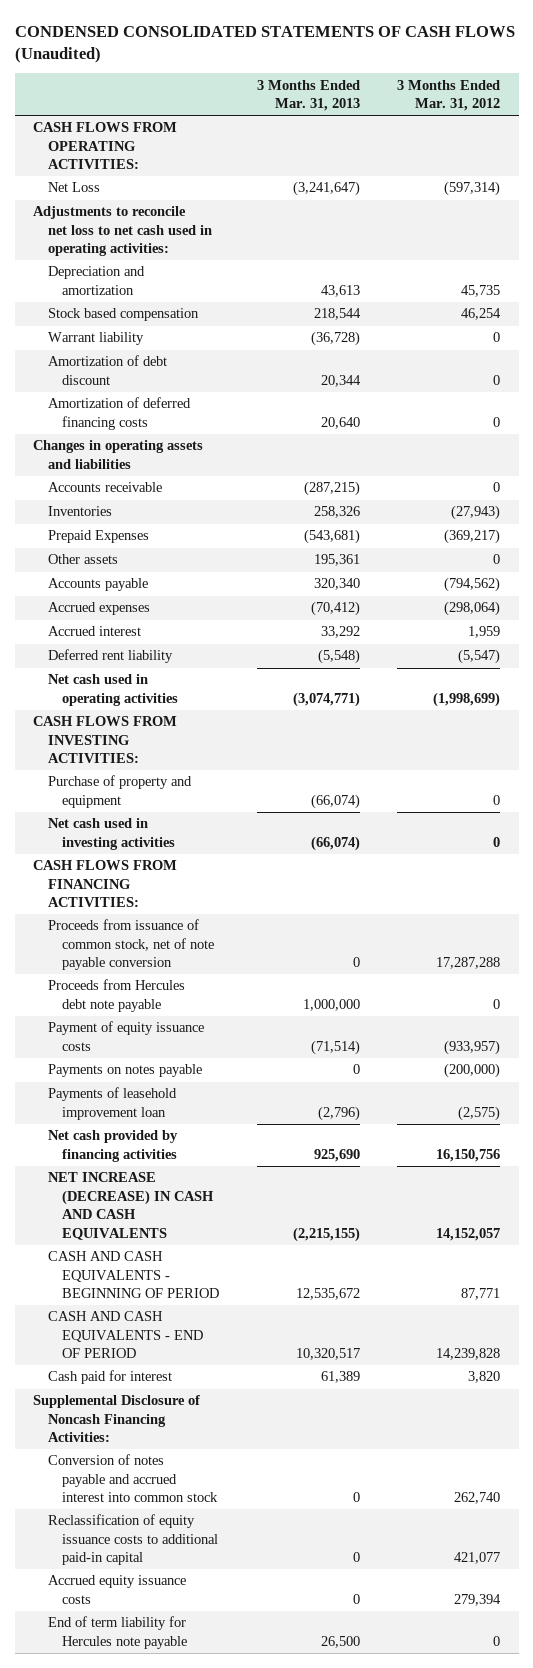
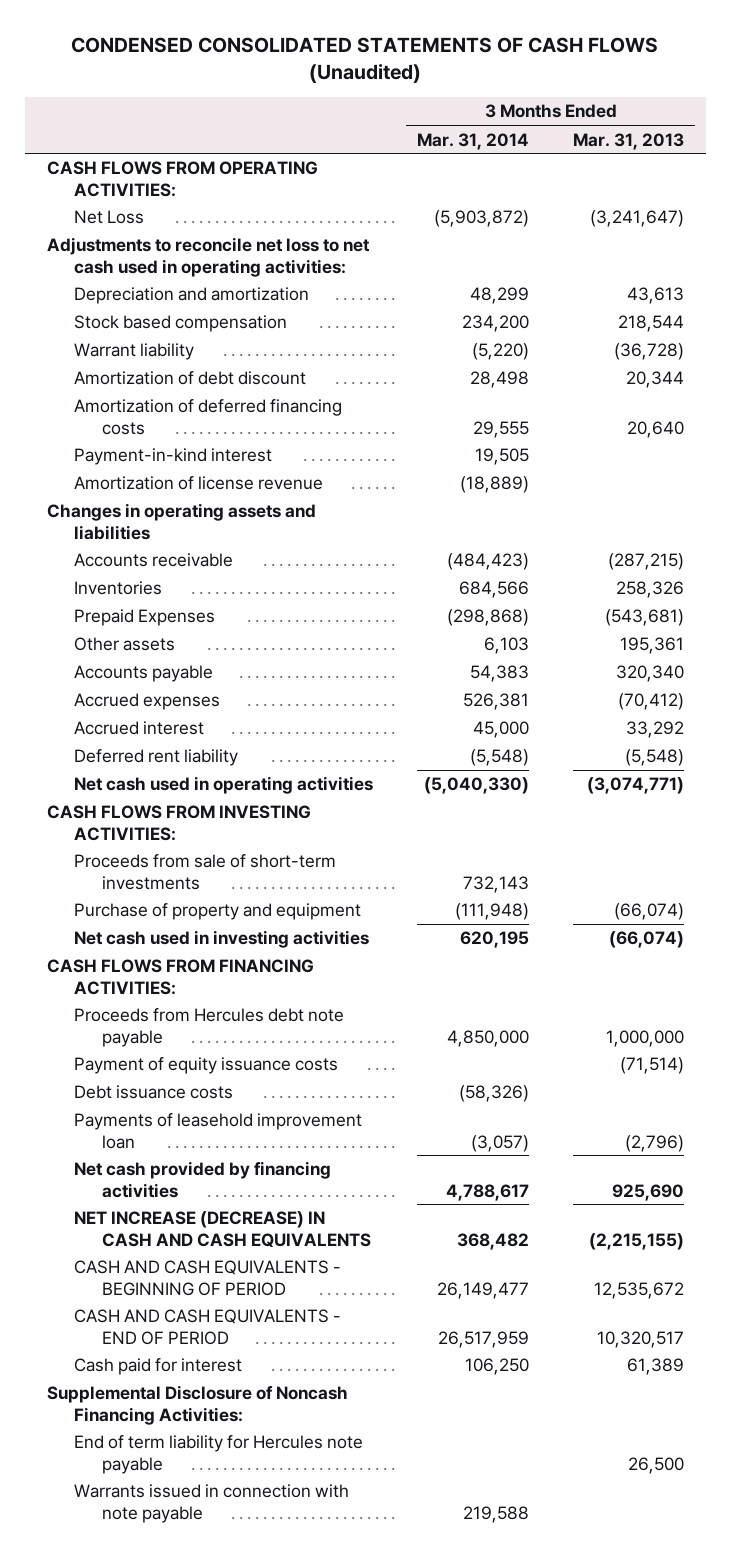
[397,79,501,111] 3 Months Ended Mar. 31, 2012 -> none
none -> [417,132,530,150] Mar. 31, 2014
none -> [74,448,273,466] Payment-in-kind interest
none -> [74,476,324,491] Amortization of license revenue
none -> [74,854,337,890] Proceeds from sale of short-term investments
[47,919,215,971] Proceeds from issuance of common stock, net of note payable conversion -> none
[47,1064,202,1078] Payments on notes payable -> none
none -> [74,1085,234,1100] Debt issuance costs
[47,1454,219,1503] Conversion of notes payable and accrued interest into common stock -> none
[47,1514,219,1566] Reclassification of equity issuance costs to additional paid-in capital -> none
[47,1575,186,1604] Accrued equity issuance costs -> none
none -> [74,1484,350,1523] Warrants issued in connection with note payable

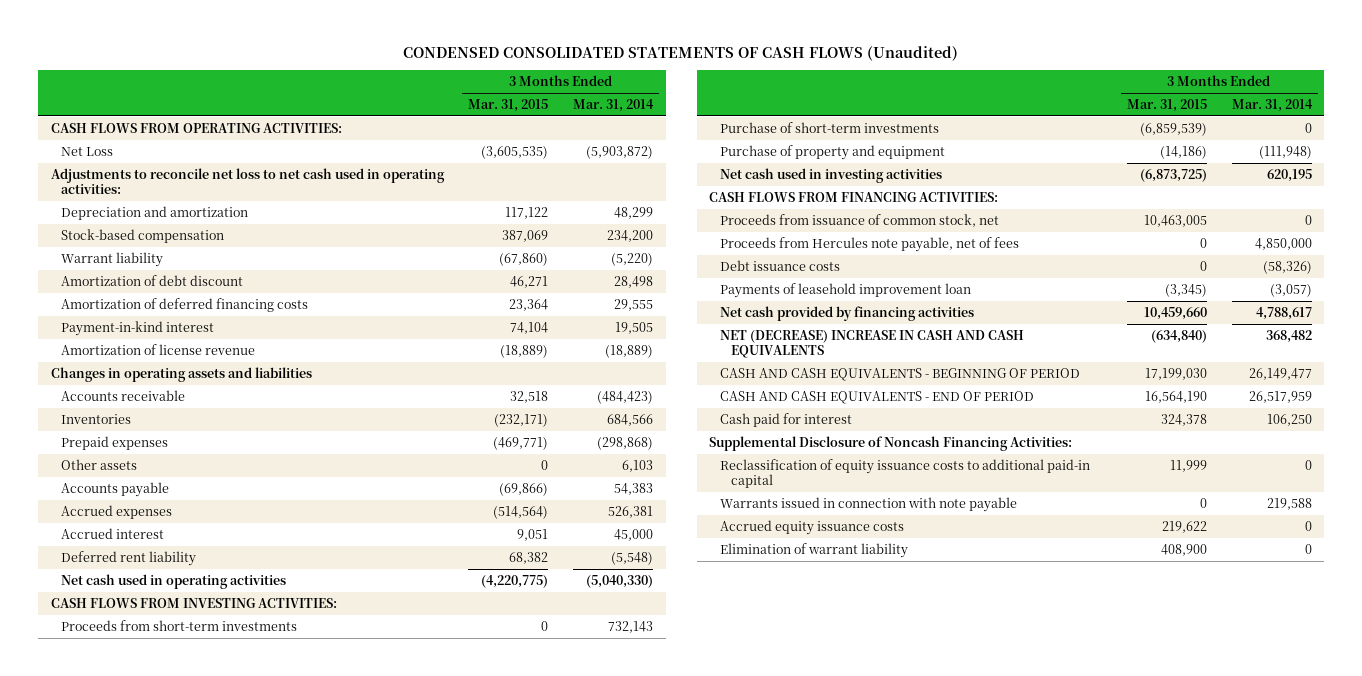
[573,132,685,150] Mar. 31, 2013 -> none
none -> [468,98,549,112] Mar. 31, 2015
[74,315,288,333] Stock based compensation -> [61,228,225,243] Stock-based compensation
[74,609,216,627] Prepaid Expenses -> [61,435,169,450] Prepaid expenses
[74,854,337,890] Proceeds from sale of short-term investments -> [61,619,298,631] Proceeds from short-term investments
none -> [719,121,939,133] Purchase of short-term investments
[74,1057,339,1075] Payment of equity issuance costs -> none
none -> [719,213,999,227] Proceeds from issuance of common stock, net
[74,1008,345,1047] Proceeds from Hercules debt note payable -> [719,236,1019,252] Proceeds from Hercules note payable, net of fees
[74,1211,371,1248] NET INCREASE (DECREASE) IN CASH AND CASH EQUIVALENTS -> [719,329,1024,358] NET (DECREASE) INCREASE IN CASH AND CASH EQUIVALENTS
[74,1435,364,1474] End of term liability for Hercules note payable -> none
none -> [719,458,1090,488] Reclassification of equity issuance costs to additional paid-in capital
none -> [719,519,904,535] Accrued equity issuance costs
none -> [719,542,908,558] Elimination of warrant liability

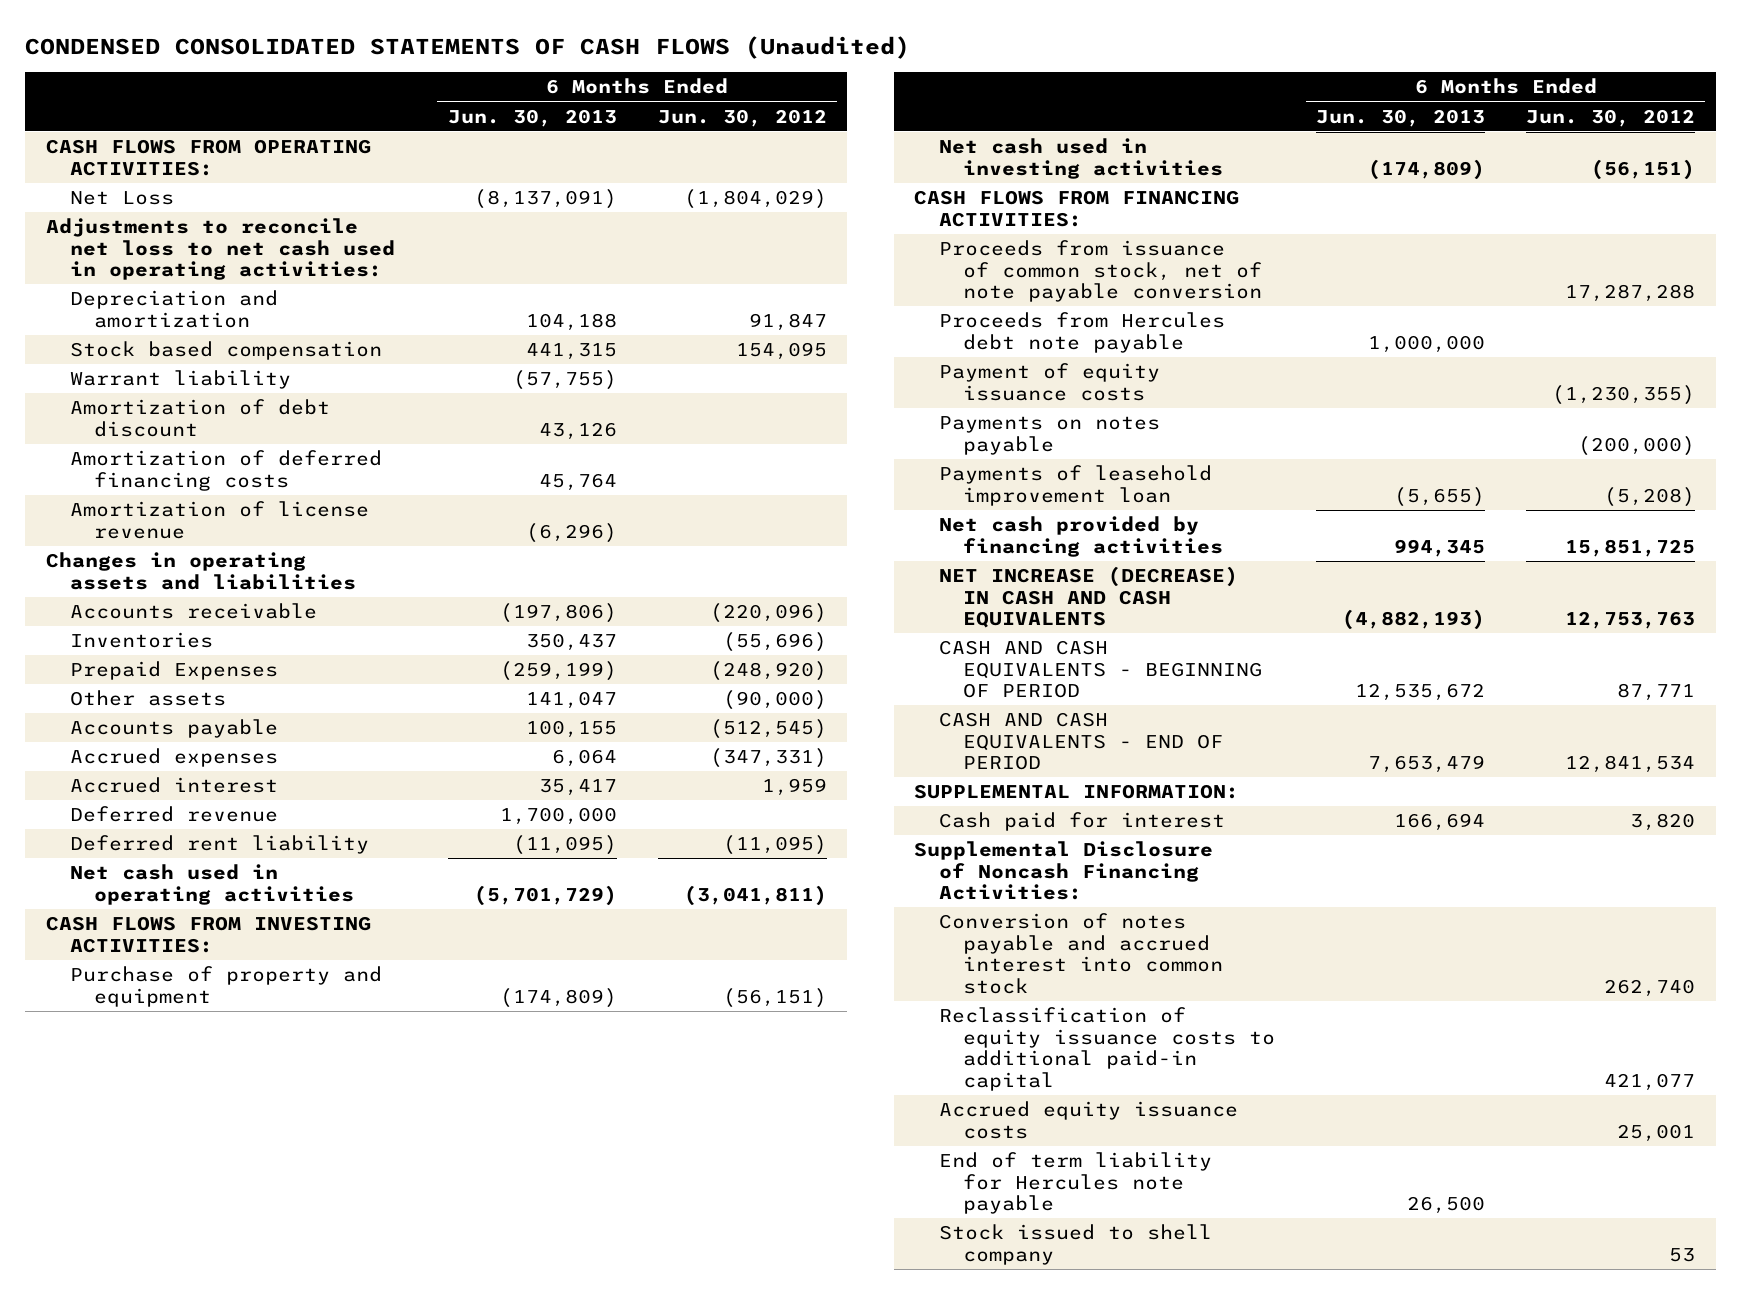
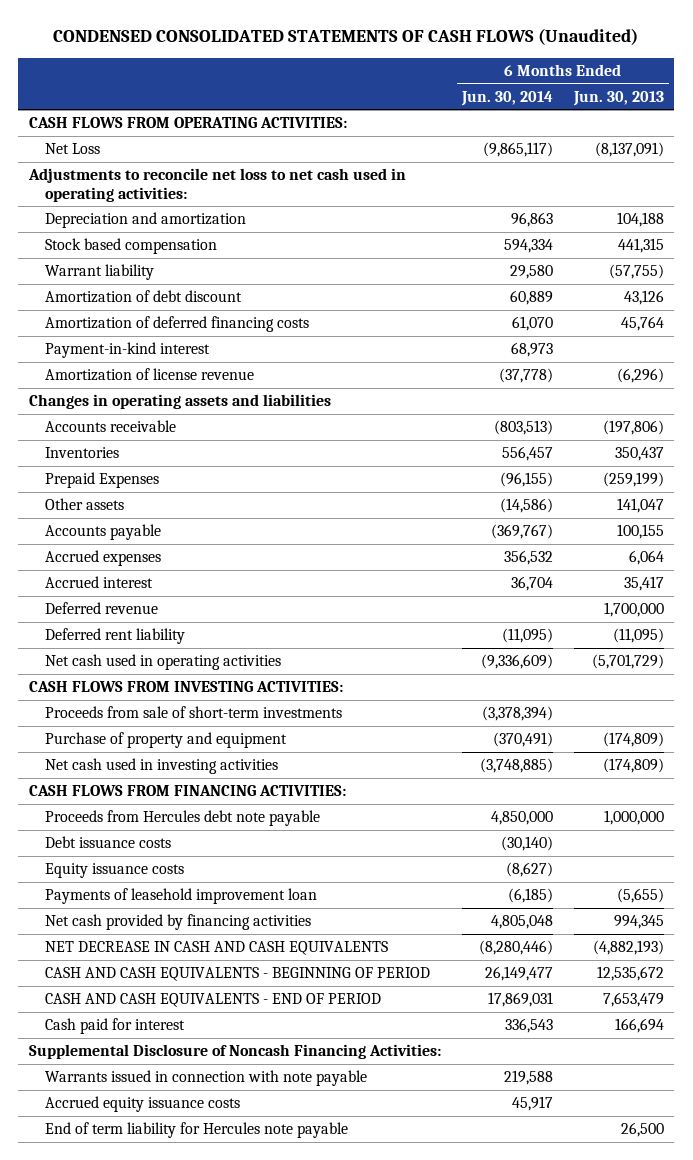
[657,108,827,127] Jun. 30, 2012 -> none
none -> [460,90,553,106] Jun. 30, 2014
none -> [45,342,211,359] Payment-in-kind interest
none -> [45,706,343,719] Proceeds from sale of short-term investments
[938,240,1262,303] Proceeds from issuance of common stock, net of note payable conversion -> none
[938,416,1160,455] Payments on notes payable -> none
none -> [45,836,172,849] Debt issuance costs
[938,363,1160,401] Payment of equity issuance costs -> [45,863,185,879] Equity issuance costs
[938,566,1238,629] NET INCREASE (DECREASE) IN CASH AND CASH EQUIVALENTS -> [45,941,389,956] NET DECREASE IN CASH AND CASH EQUIVALENTS
[914,784,1240,800] SUPPLEMENTAL INFORMATION: -> none
[938,913,1223,994] Conversion of notes payable and accrued interest into common stock -> none
[938,1007,1275,1091] Reclassification of equity issuance costs to additional paid-in capital -> none
none -> [45,1070,368,1087] Warrants issued in connection with note payable
[938,1224,1212,1265] Stock issued to shell company -> none

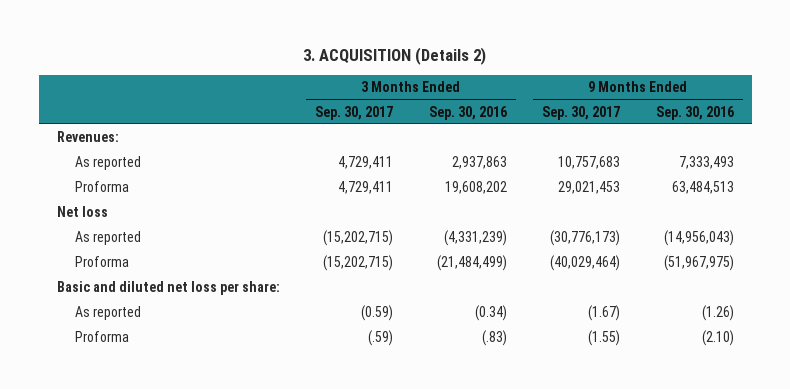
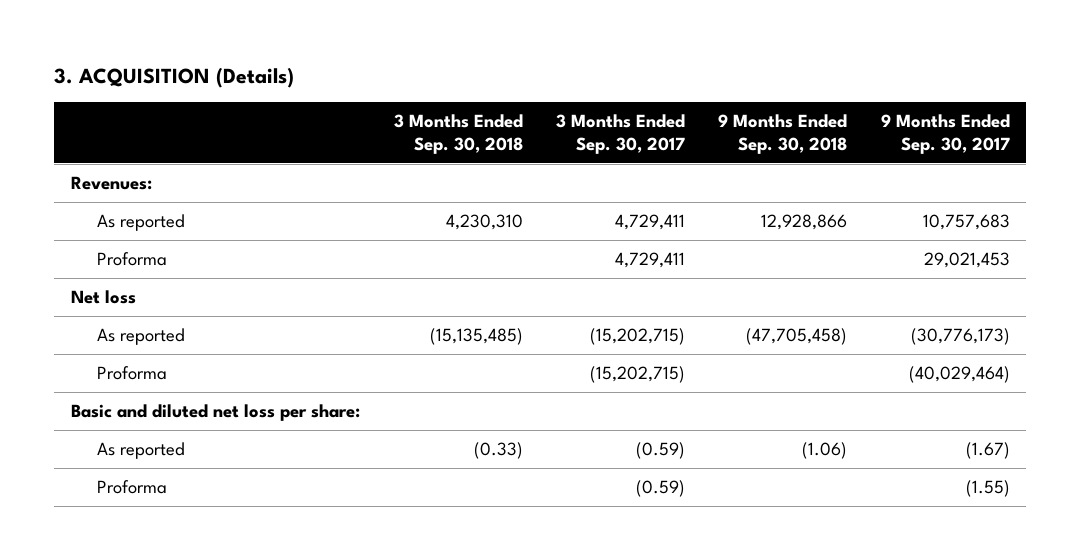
[303,46,487,65] 3. ACQUISITION (Details 2) -> [54,67,295,89] 3. ACQUISITION (Details)
[428,105,507,120] Sep. 30, 2016 -> none
[655,105,734,120] Sep. 30, 2016 -> none
none -> [393,113,523,155] 3 Months Ended Sep. 30, 2018
none -> [718,113,848,155] 9 Months Ended Sep. 30, 2018
[368,330,394,347] (.59) -> [635,480,685,498] (0.59)

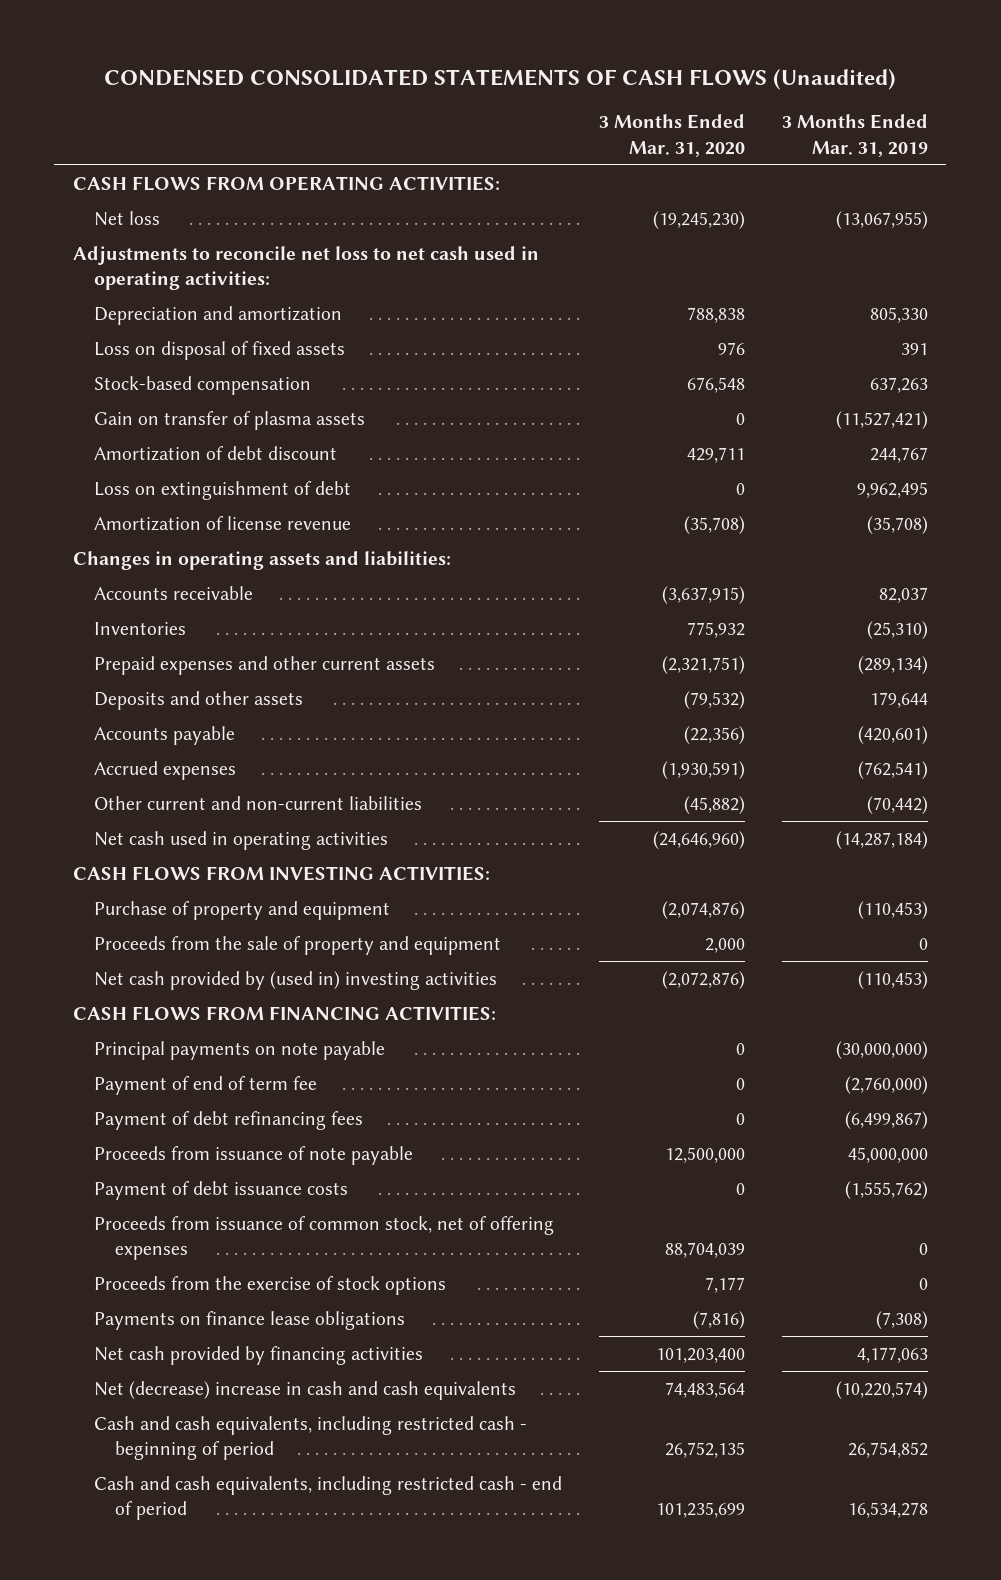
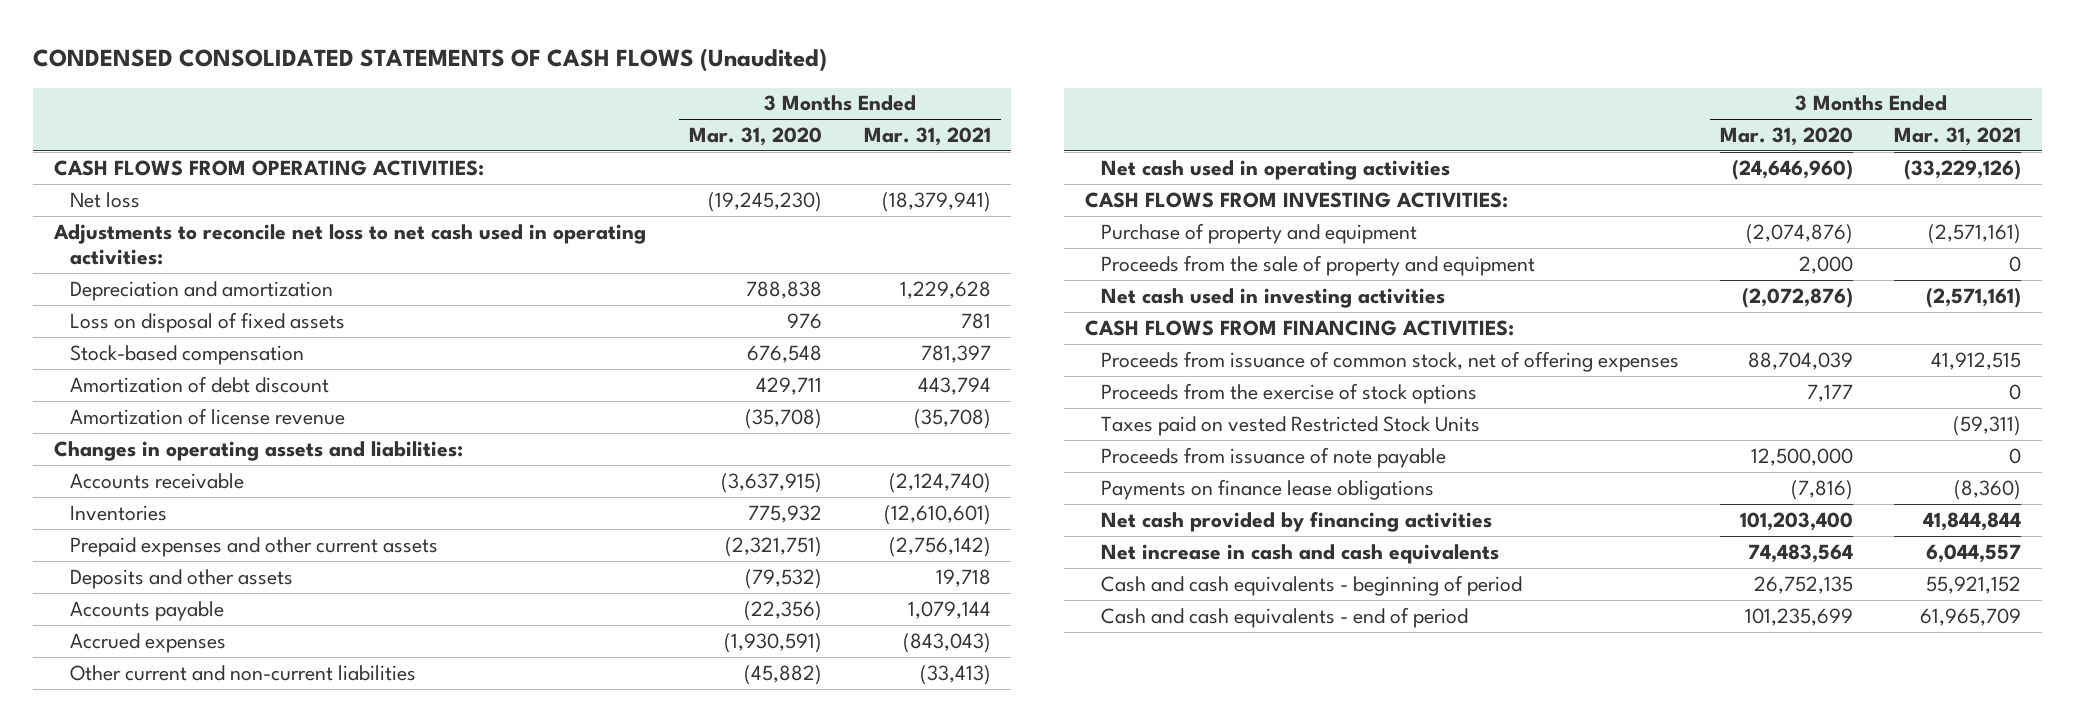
[781,114,928,157] 3 Months Ended Mar. 31, 2019 -> none
none -> [863,126,991,146] Mar. 31, 2021
[93,410,365,430] Gain on transfer of plasma assets -> none
[93,480,351,500] Loss on extinguishment of debt -> none
[93,970,497,990] Net cash provided by (used in) investing activities -> [1101,287,1446,308] Net cash used in investing activities
[93,1040,385,1060] Principal payments on note payable -> none
[93,1075,317,1095] Payment of end of term fee -> none
[93,1110,363,1130] Payment of debt refinancing fees -> none
[93,1180,348,1200] Payment of debt issuance costs -> none
none -> [1101,415,1481,436] Taxes paid on vested Restricted Stock Units
[93,1145,413,1165] Proceeds from issuance of note payable -> [1101,446,1447,468] Proceeds from issuance of note payable
[93,1380,516,1400] Net (decrease) increase in cash and cash equivalents -> [1101,543,1500,564] Net increase in cash and cash equivalents
[93,1415,527,1461] Cash and cash equivalents, including restricted cash - beginning of period -> [1101,574,1523,596] Cash and cash equivalents - beginning of period
[93,1475,562,1521] Cash and cash equivalents, including restricted cash - end of period -> [1101,606,1469,628] Cash and cash equivalents - end of period

